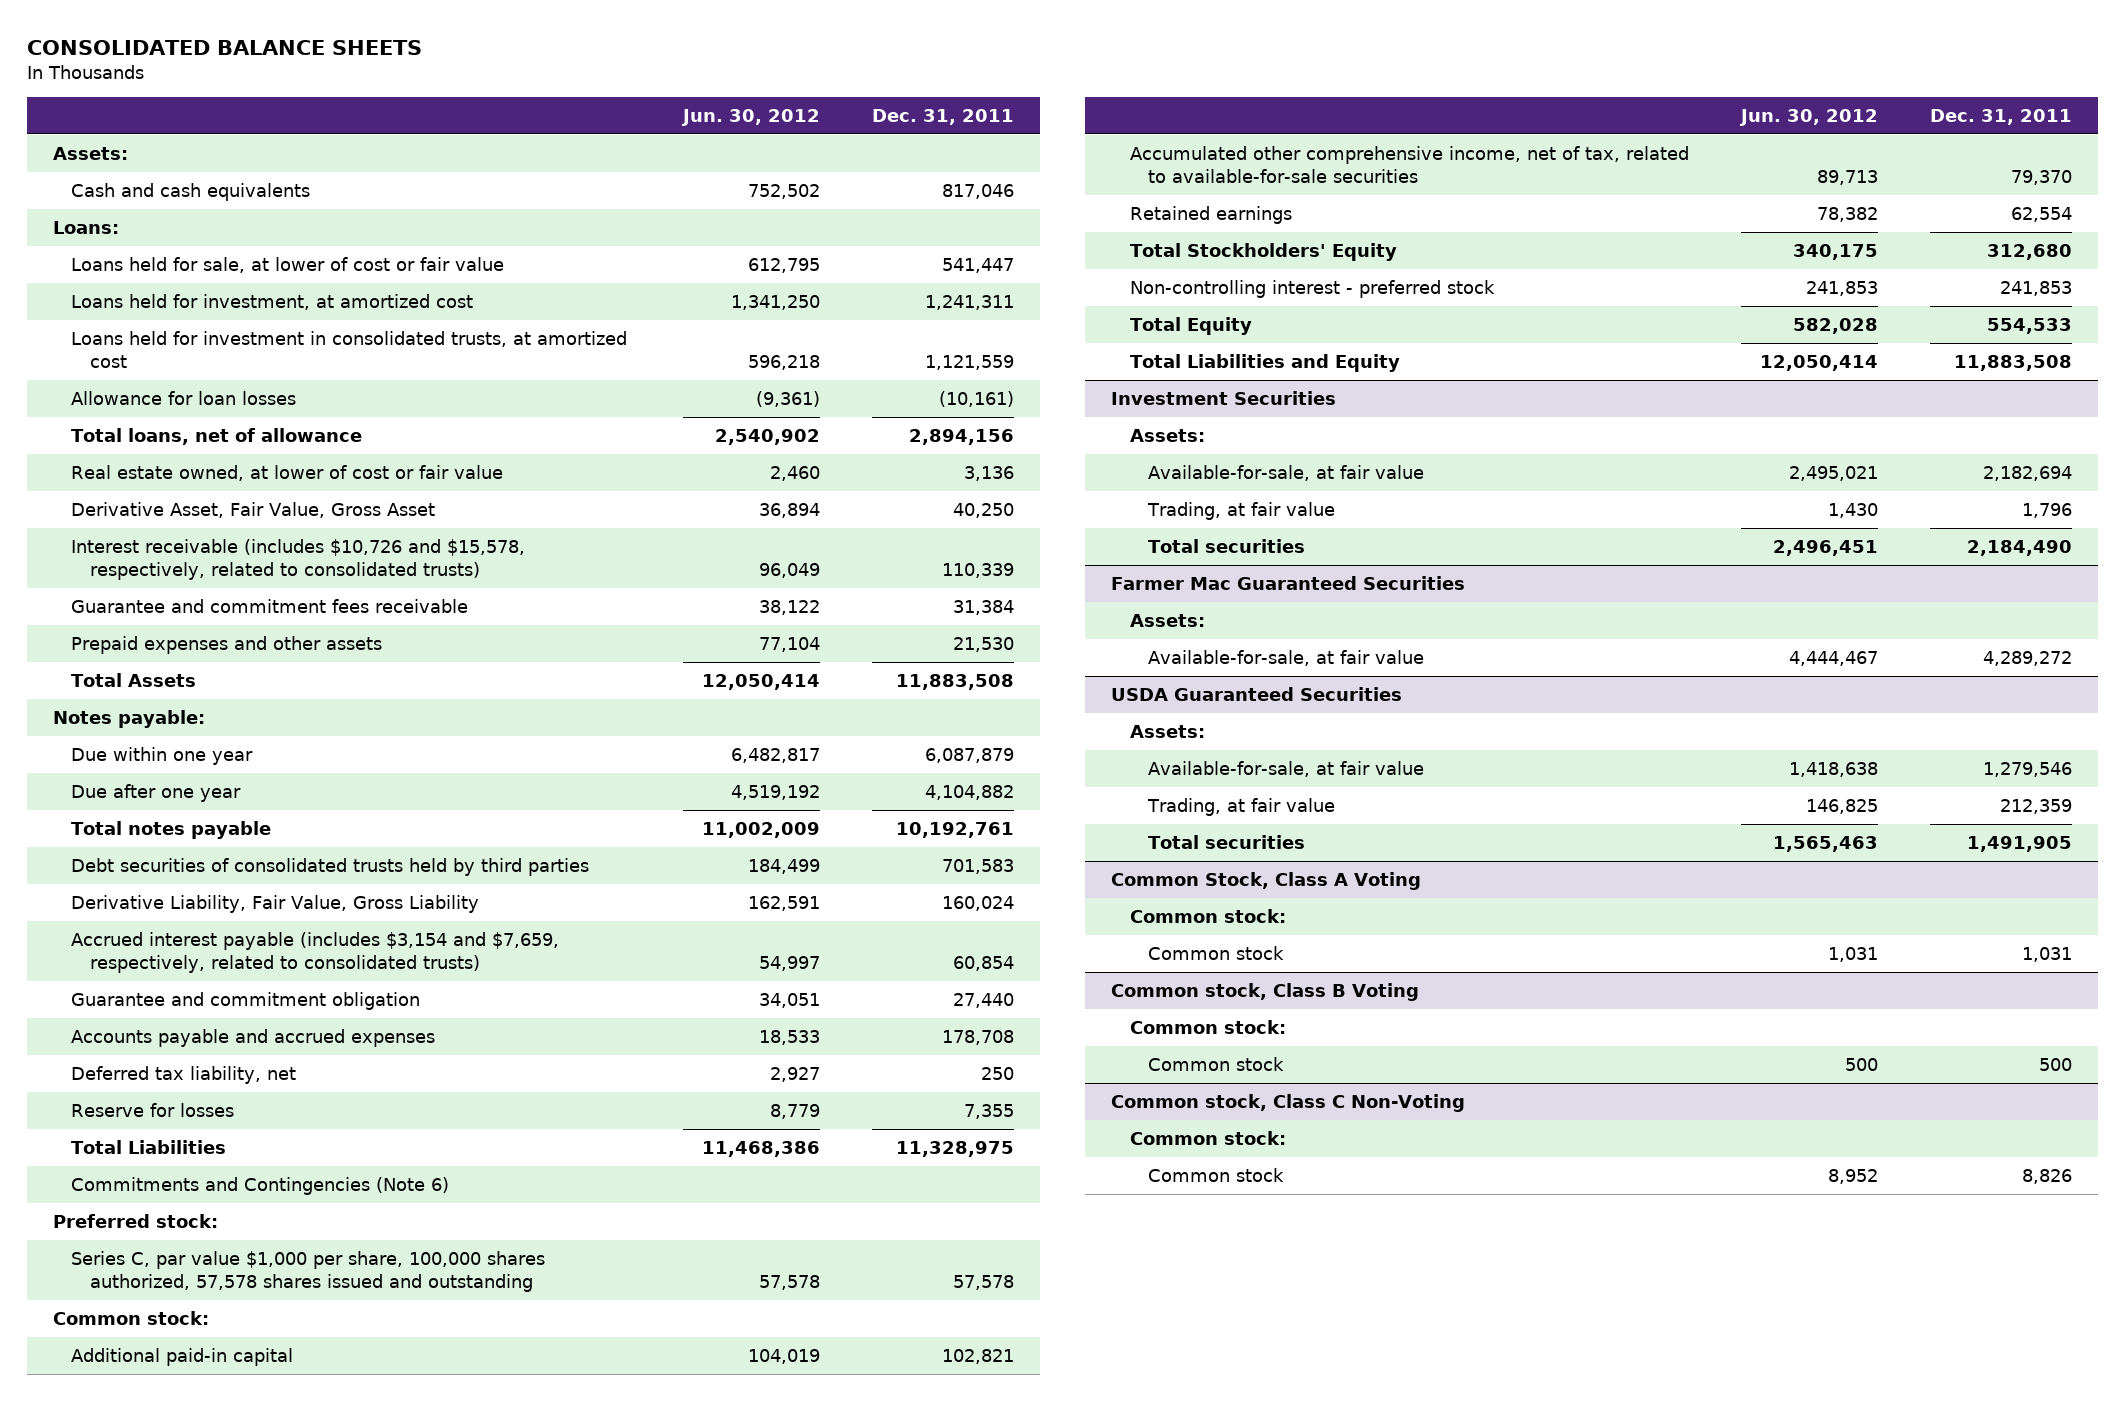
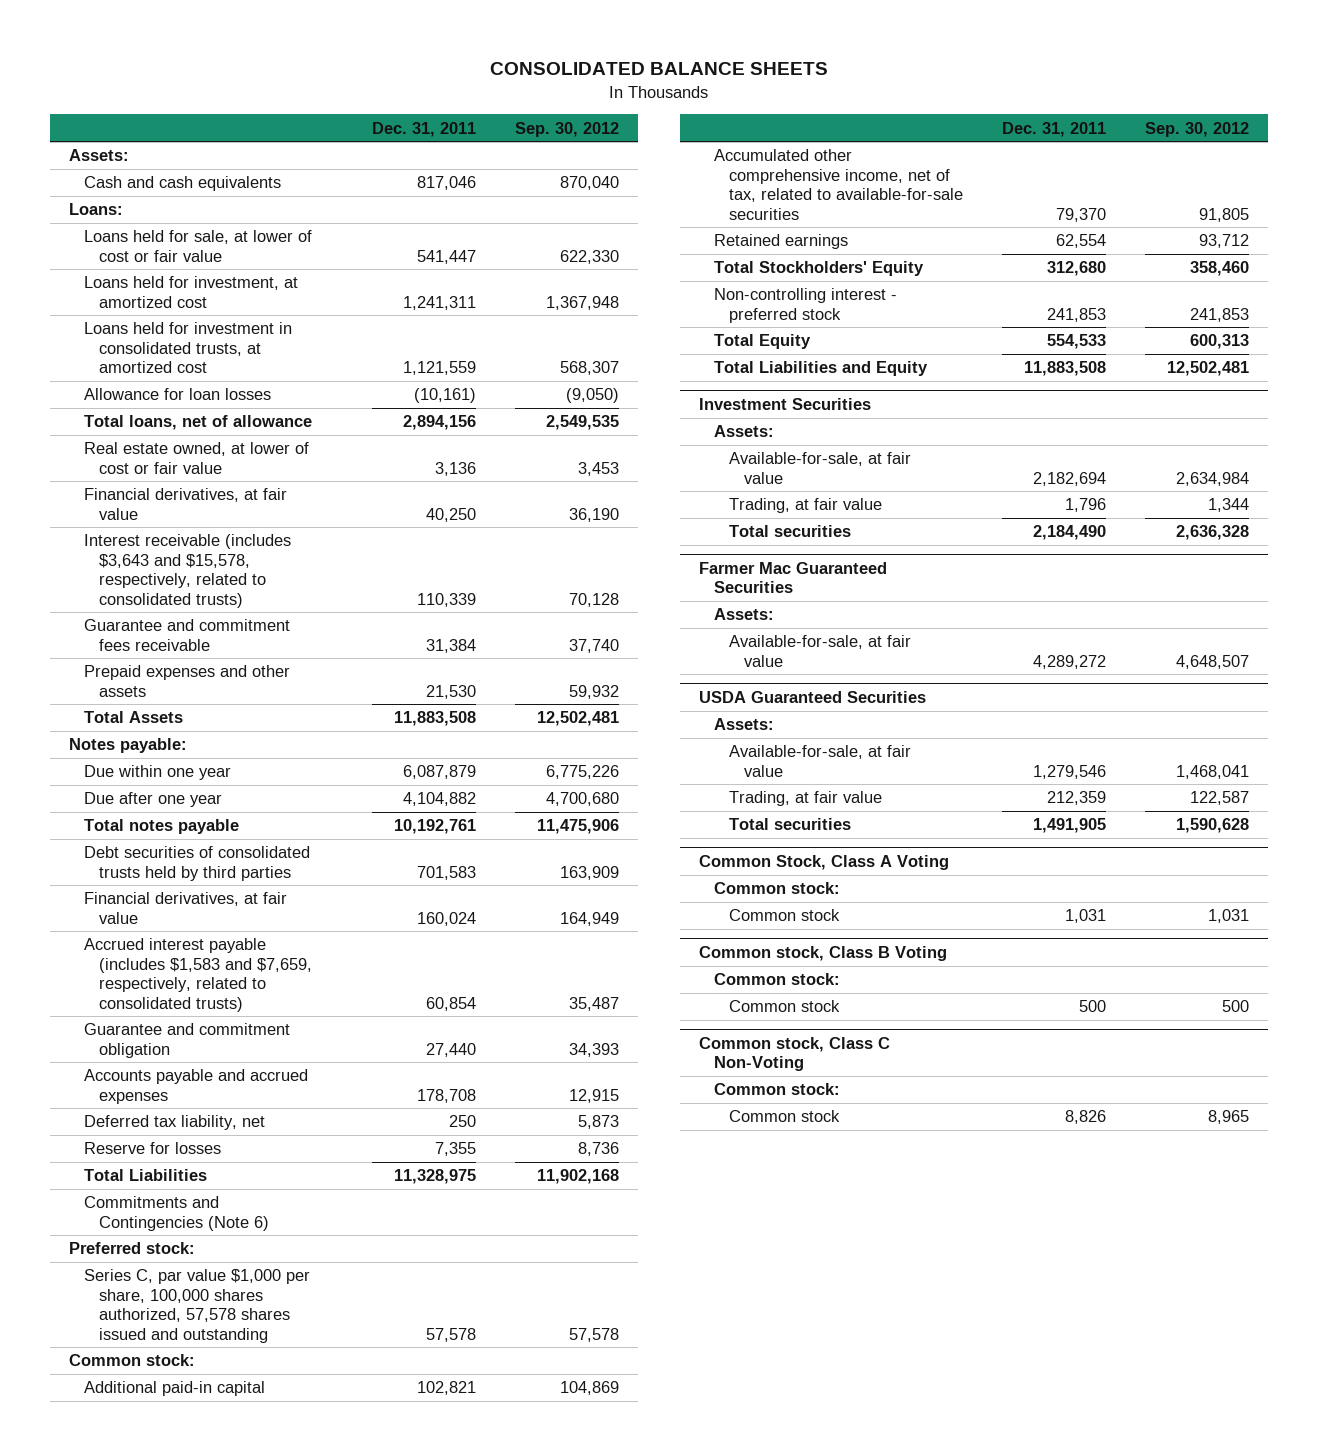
[680,108,820,126] Jun. 30, 2012 -> none
none -> [514,121,619,137] Sep. 30, 2012
[71,502,436,519] Derivative Asset, Fair Value, Gross Asset -> [83,488,287,520] Financial derivatives, at fair value
[71,539,526,580] Interest receivable (includes $10,726 and $15,578, respectively, related to consolidated trusts) -> [83,534,291,608] Interest receivable (includes $3,643 and $15,578, respectively, related to consolidated trusts)
[71,895,480,914] Derivative Liability, Fair Value, Gross Liability -> [83,892,287,924] Financial derivatives, at fair value
[71,932,560,973] Accrued interest payable (includes $3,154 and $7,659, respectively, related to consolidated trusts) -> [83,938,312,1012] Accrued interest payable (includes $1,583 and $7,659, respectively, related to consolidated trusts)

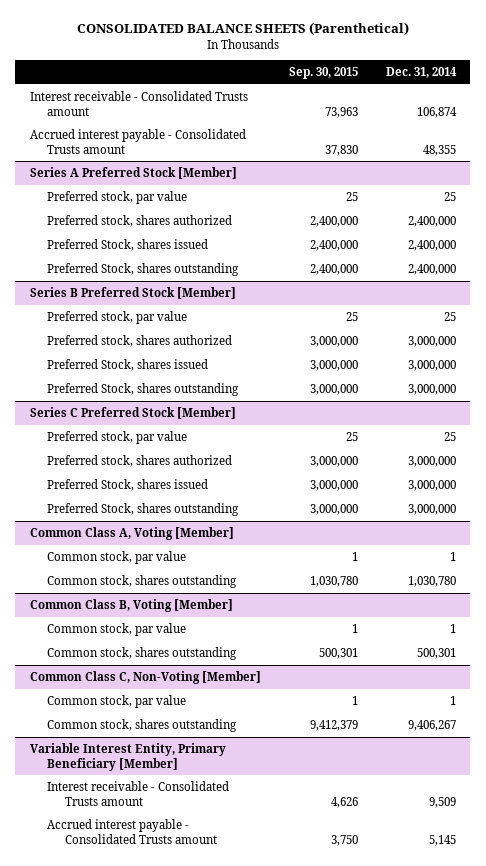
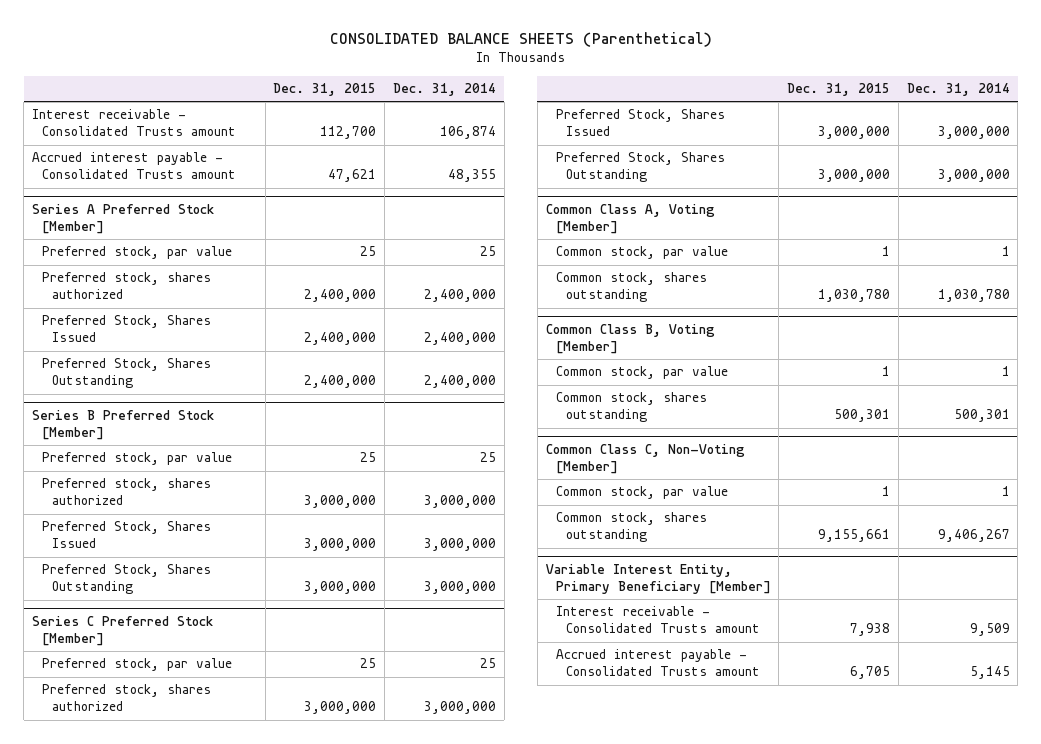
[288,67,358,80] Sep. 30, 2015 -> none
none -> [273,83,377,97] Dec. 31, 2015
[47,238,209,251] Preferred Stock, shares issued -> [41,315,211,343] Preferred Stock, Shares Issued
[47,262,240,276] Preferred Stock, shares outstanding -> [41,358,211,389] Preferred Stock, Shares Outstanding
[47,358,209,371] Preferred Stock, shares issued -> [41,521,211,549] Preferred Stock, Shares Issued
[47,382,240,396] Preferred Stock, shares outstanding -> [41,564,211,595] Preferred Stock, Shares Outstanding
[47,478,209,491] Preferred Stock, shares issued -> [555,109,725,137] Preferred Stock, Shares Issued
[47,502,240,516] Preferred Stock, shares outstanding -> [555,152,725,183] Preferred Stock, Shares Outstanding

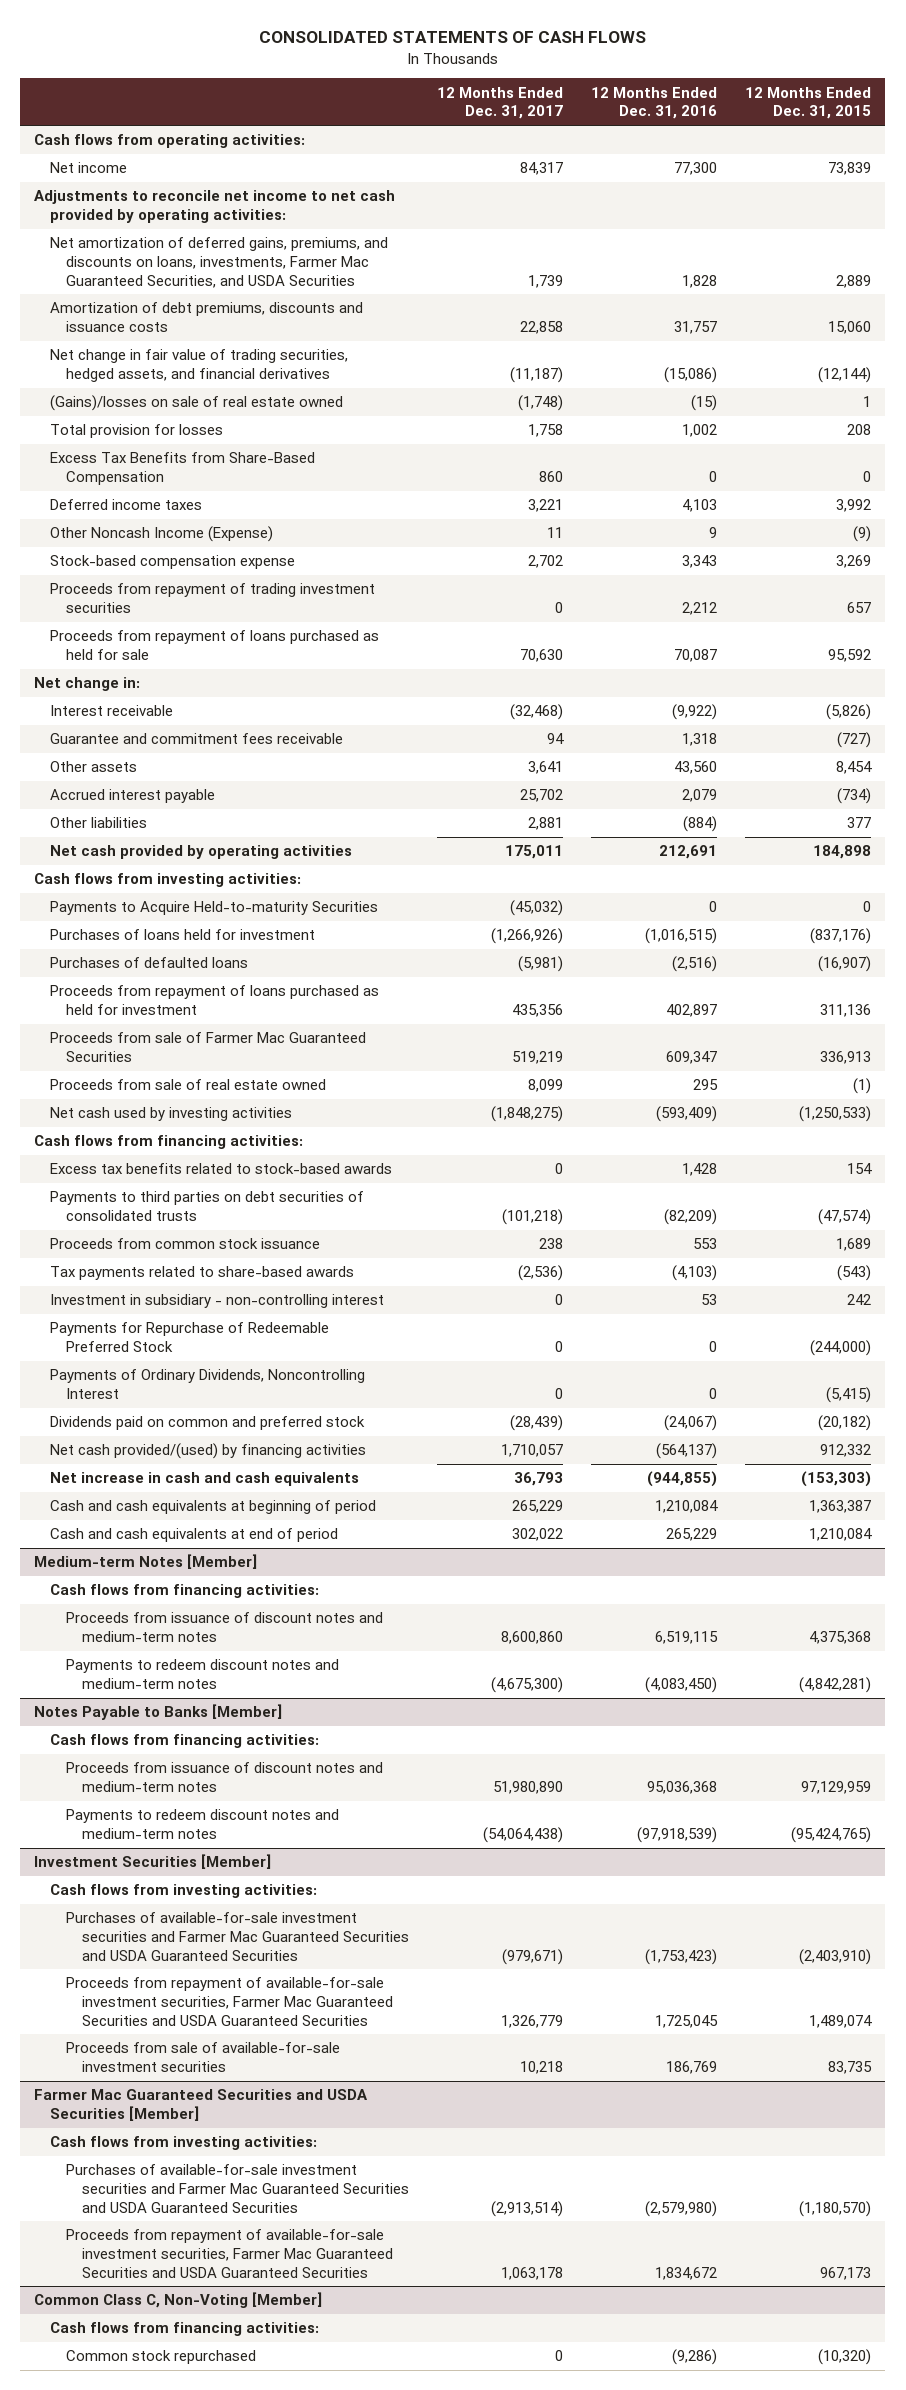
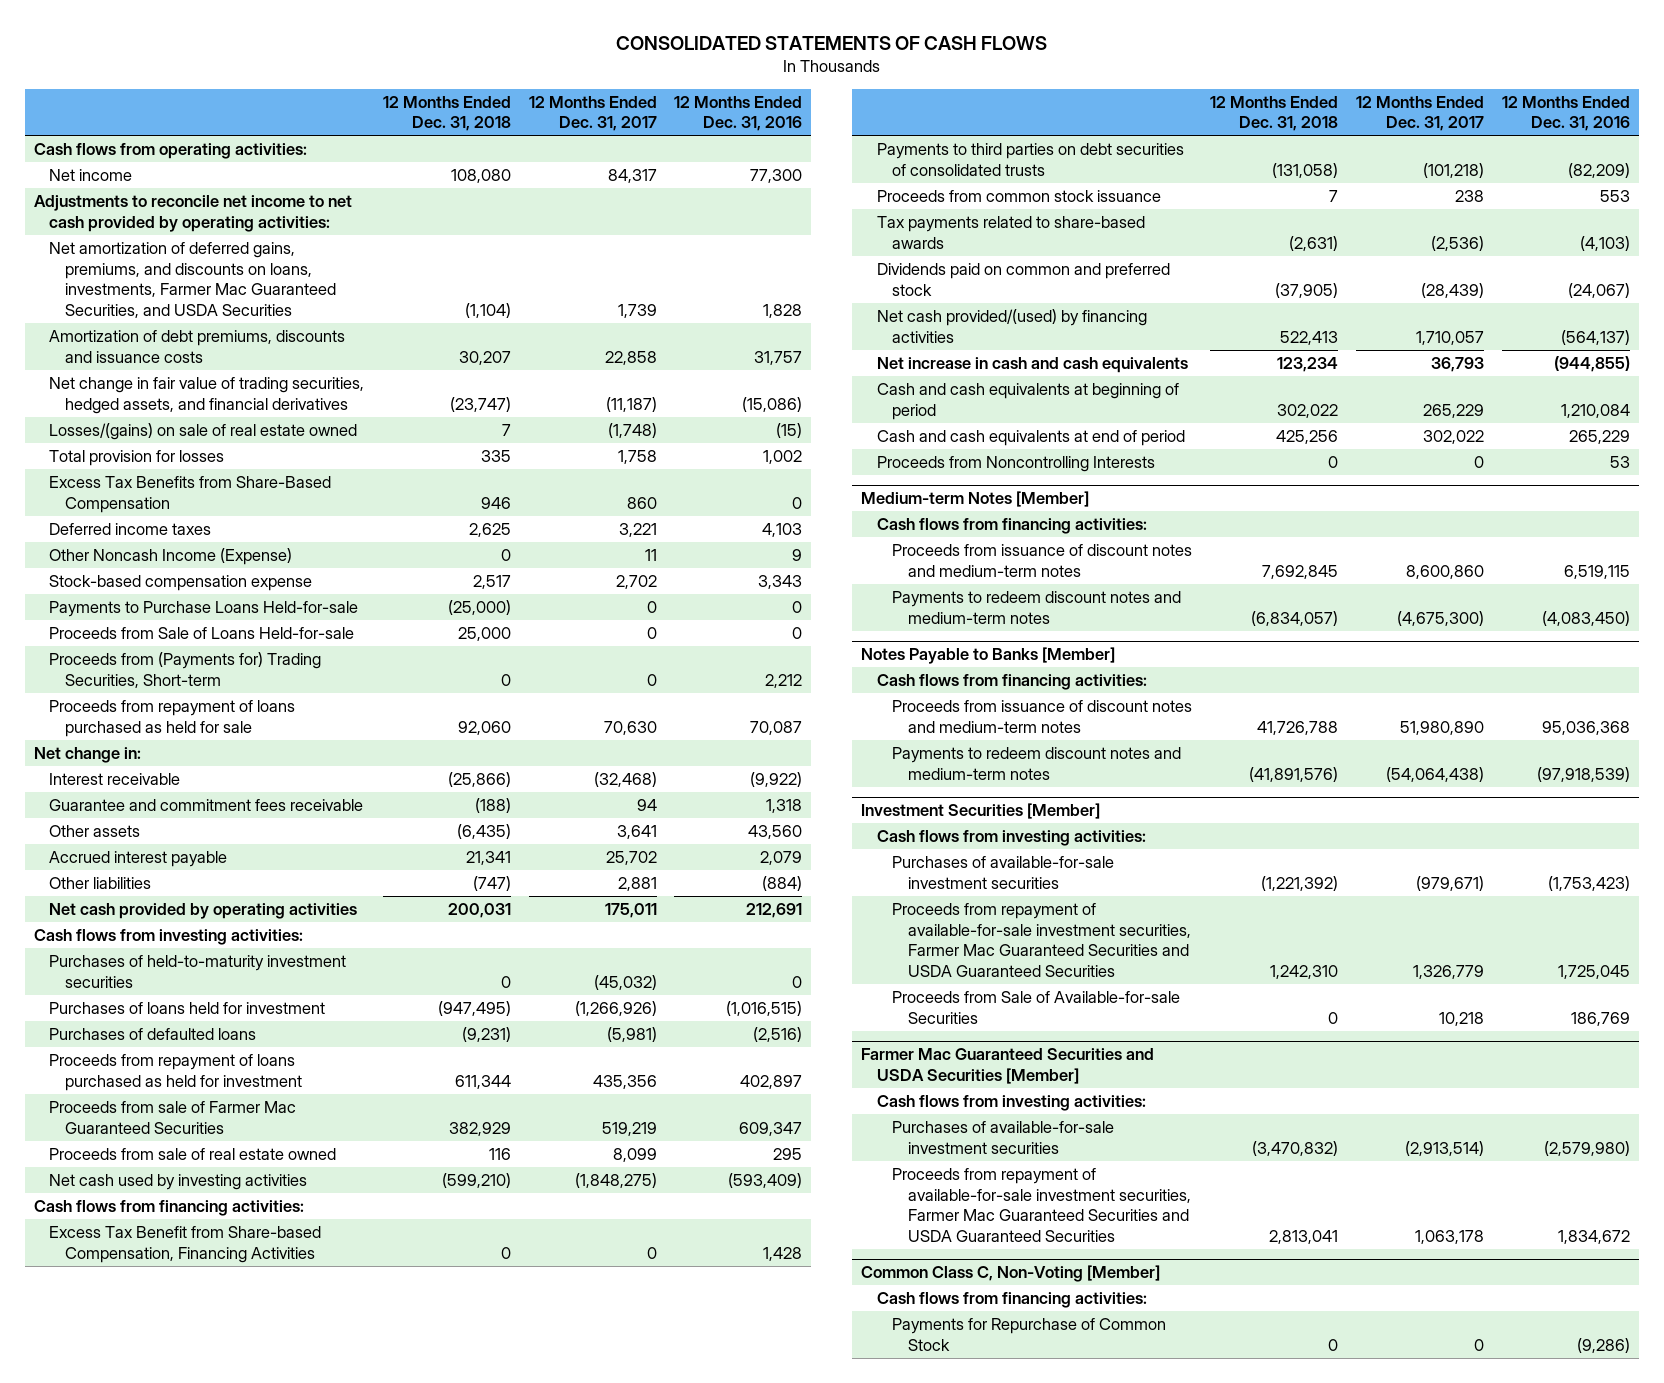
[745,86,872,120] 12 Months Ended Dec. 31, 2015 -> none
none -> [382,95,511,132] 12 Months Ended Dec. 31, 2018
[50,395,344,412] (Gains)/losses on sale of real estate owned -> [49,422,358,440] Losses/(gains) on sale of real estate owned
none -> [49,600,359,617] Payments to Purchase Loans Held-for-sale
none -> [49,626,355,639] Proceeds from Sale of Loans Held-for-sale
[50,583,376,613] Proceeds from repayment of trading investment securities -> [49,651,322,688] Proceeds from (Payments for) Trading Securities, Short-term
[50,901,379,916] Payments to Acquire Held-to-maturity Securities -> [49,954,347,988] Purchases of held-to-maturity investment securities
[50,1163,393,1175] Excess tax benefits related to stock-based awards -> [49,1225,322,1263] Excess Tax Benefit from Share-based Compensation, Financing Activities
[50,1294,385,1309] Investment in subsidiary - non-controlling interest -> none
[50,1322,330,1352] Payments for Repurchase of Redeemable Preferred Stock -> none
[50,1369,366,1399] Payments of Ordinary Dividends, Noncontrolling Interest -> none
none -> [876,455,1155,472] Proceeds from Noncontrolling Interests
[66,1912,410,1961] Purchases of available-for-sale investment securities and Farmer Mac Guaranteed Securities and USDA Guaranteed Securities -> [892,855,1115,889] Purchases of available-for-sale investment securities
[66,2042,341,2072] Proceeds from sale of available-for-sale investment securities -> [892,990,1181,1024] Proceeds from Sale of Available-for-sale Securities
[66,2164,410,2213] Purchases of available-for-sale investment securities and Farmer Mac Guaranteed Securities and USDA Guaranteed Securities -> [892,1120,1115,1154] Purchases of available-for-sale investment securities
[66,2350,257,2365] Common stock repurchased -> [892,1317,1167,1351] Payments for Repurchase of Common Stock

